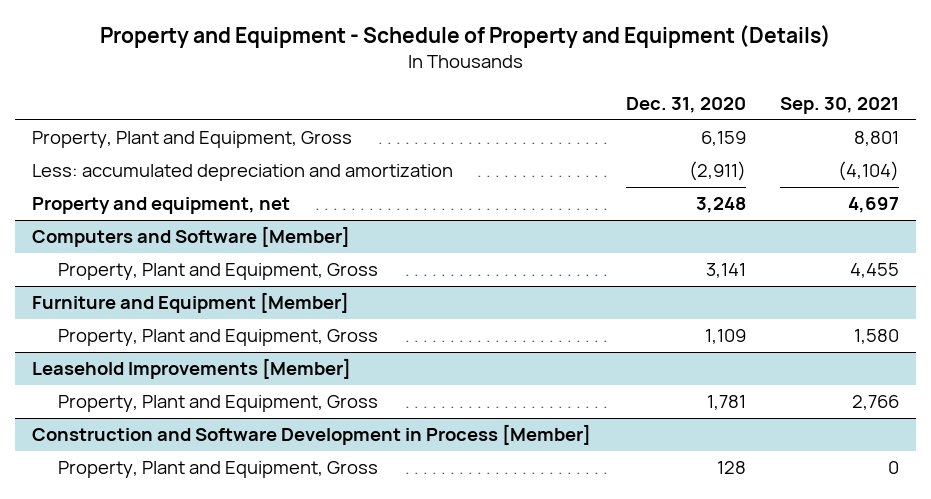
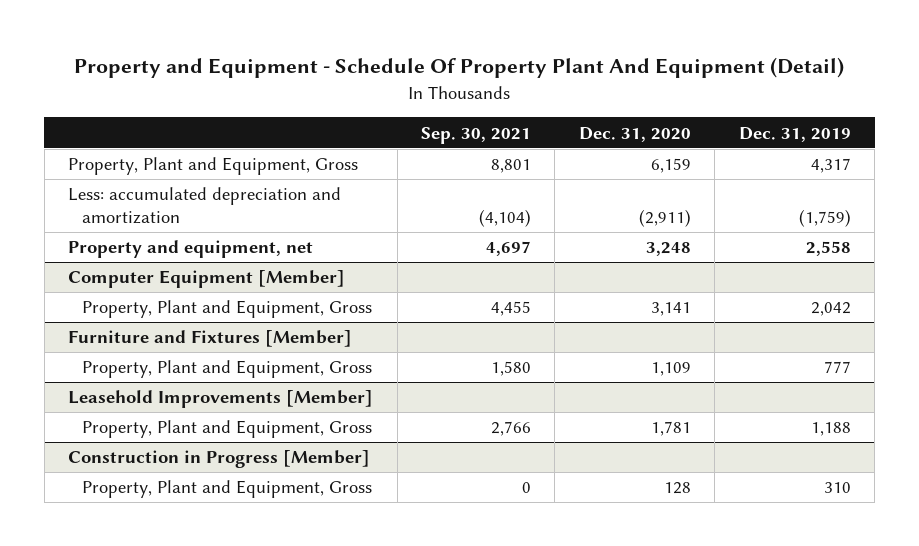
[99,25,831,49] Property and Equipment - Schedule of Property and Equipment (Details) -> [74,57,845,79] Property and Equipment - Schedule Of Property Plant And Equipment (Detail)
none -> [738,126,851,142] Dec. 31, 2019
[32,226,351,248] Computers and Software [Member] -> none
none -> [68,270,346,289] Computer Equipment [Member]
[32,292,350,314] Furniture and Equipment [Member] -> [68,330,353,348] Furniture and Fixtures [Member]
[32,424,592,446] Construction and Software Development in Process [Member] -> none
none -> [68,450,371,469] Construction in Progress [Member]

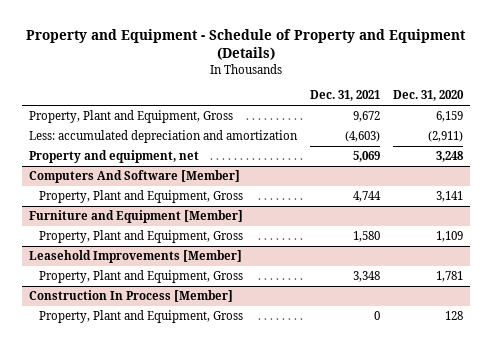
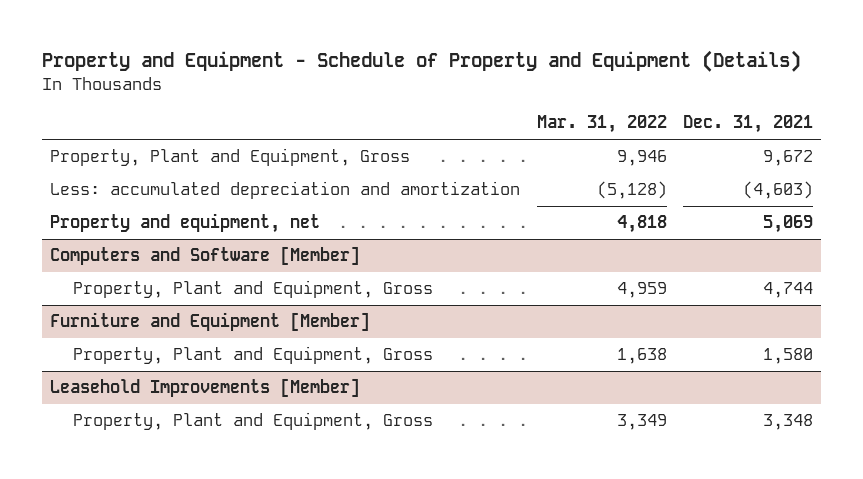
[393,90,465,102] Dec. 31, 2020 -> none
none -> [536,115,667,134] Mar. 31, 2022
[28,170,240,184] Computers And Software [Member] -> [50,246,361,266] Computers and Software [Member]
[28,290,233,303] Construction In Process [Member] -> none
[39,310,244,324] Property, Plant and Equipment, Gross -> none

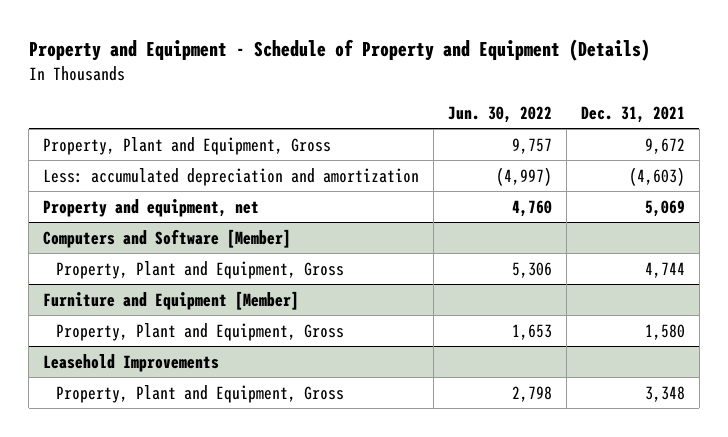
[536,115,667,134] Mar. 31, 2022 -> none
none -> [448,106,553,124] Jun. 30, 2022
[50,378,361,398] Leasehold Improvements [Member] -> [43,353,220,372] Leasehold Improvements

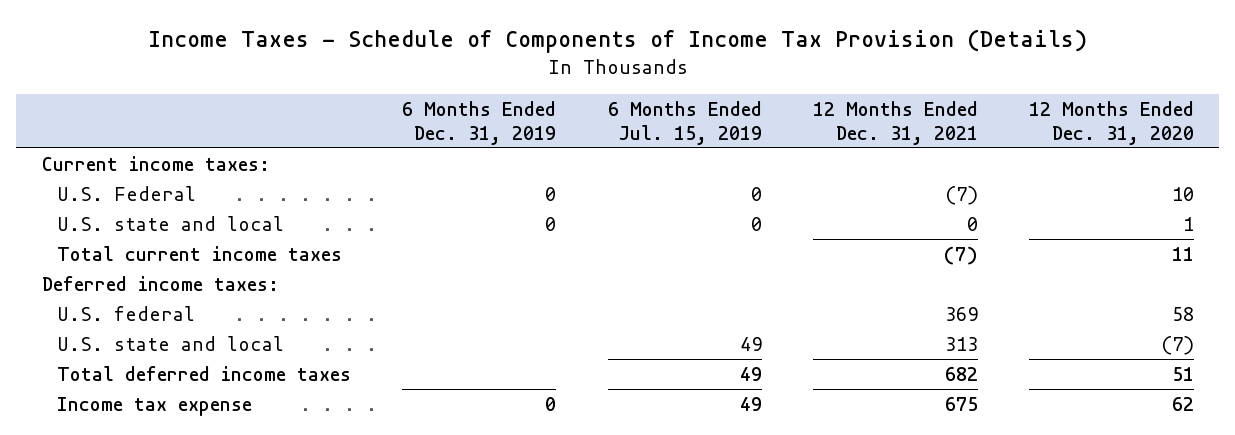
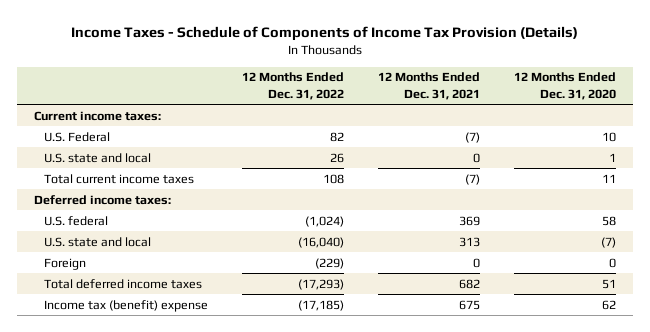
[402,100,557,145] 6 Months Ended Dec. 31, 2019 -> none
[607,100,762,145] 6 Months Ended Jul. 15, 2019 -> none
none -> [241,72,344,100] 12 Months Ended Dec. 31, 2022
none -> [43,257,86,270] Foreign
[57,396,253,416] Income tax expense -> [43,299,208,312] Income tax (benefit) expense

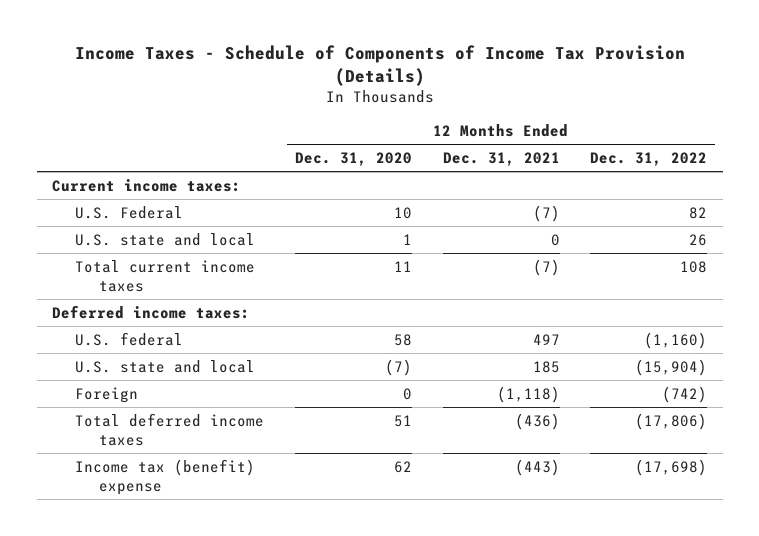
[304,215,344,227] (1,024) -> [644,331,708,349] (1,160)
[458,215,480,226] 369 -> [532,333,560,345] 497
[297,236,344,248] (16,040) -> [635,358,708,376] (15,904)
[458,236,480,247] 313 -> [532,360,560,373] 185
[314,257,344,269] (229) -> [662,385,708,403] (742)
[472,257,480,268] 0 -> [496,385,560,403] (1,118)
[297,278,344,290] (17,293) -> [635,412,708,430] (17,806)
[458,278,480,289] 682 -> [514,412,560,430] (436)
[297,299,344,311] (17,185) -> [635,458,708,476] (17,698)
[458,299,480,310] 675 -> [514,458,560,476] (443)

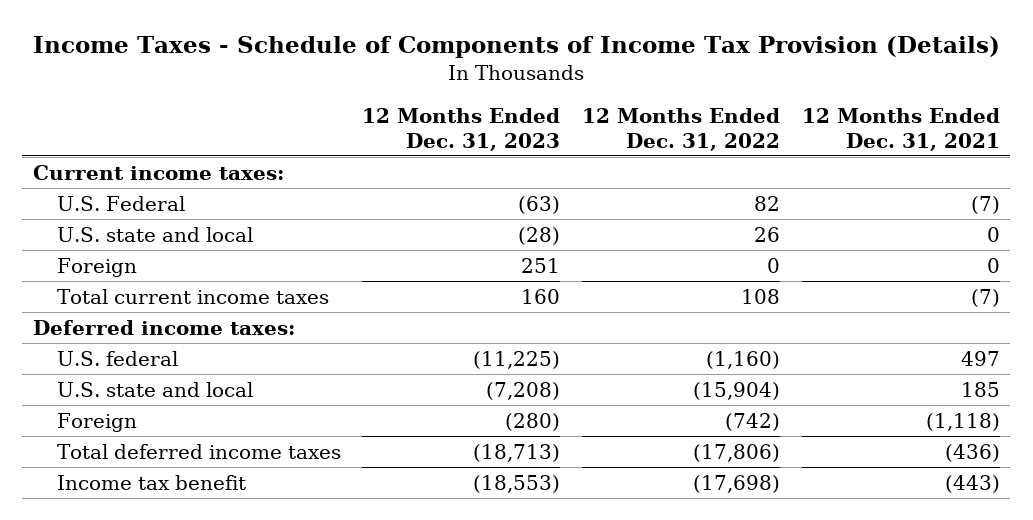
[295,151,413,166] Dec. 31, 2020 -> none
none -> [362,107,561,151] 12 Months Ended Dec. 31, 2023
none -> [56,257,137,277] Foreign
[75,458,256,495] Income tax (benefit) expense -> [56,474,246,490] Income tax benefit

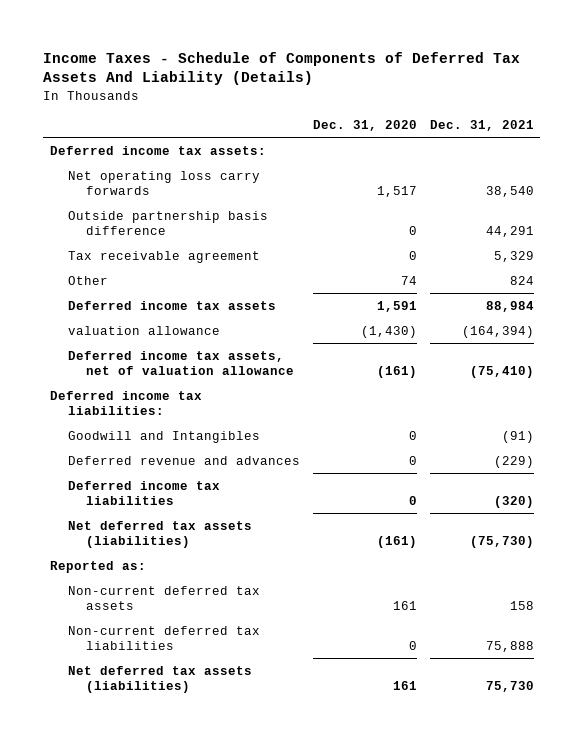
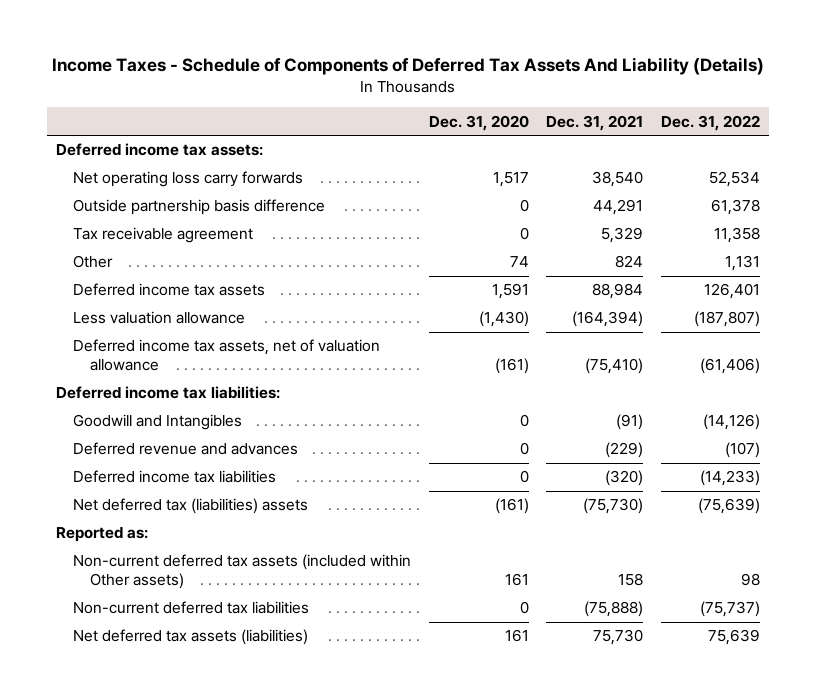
none -> [661,114,761,131] Dec. 31, 2022
[67,325,220,335] valuation allowance -> [73,311,246,325] Less valuation allowance
[67,520,252,548] Net deferred tax assets (liabilities) -> [73,498,309,515] Net deferred tax (liabilities) assets
[67,585,260,610] Non-current deferred tax assets -> [73,554,412,590] Non-current deferred tax assets (included within Other assets)
[485,640,534,652] 75,888 -> [584,601,644,618] (75,888)

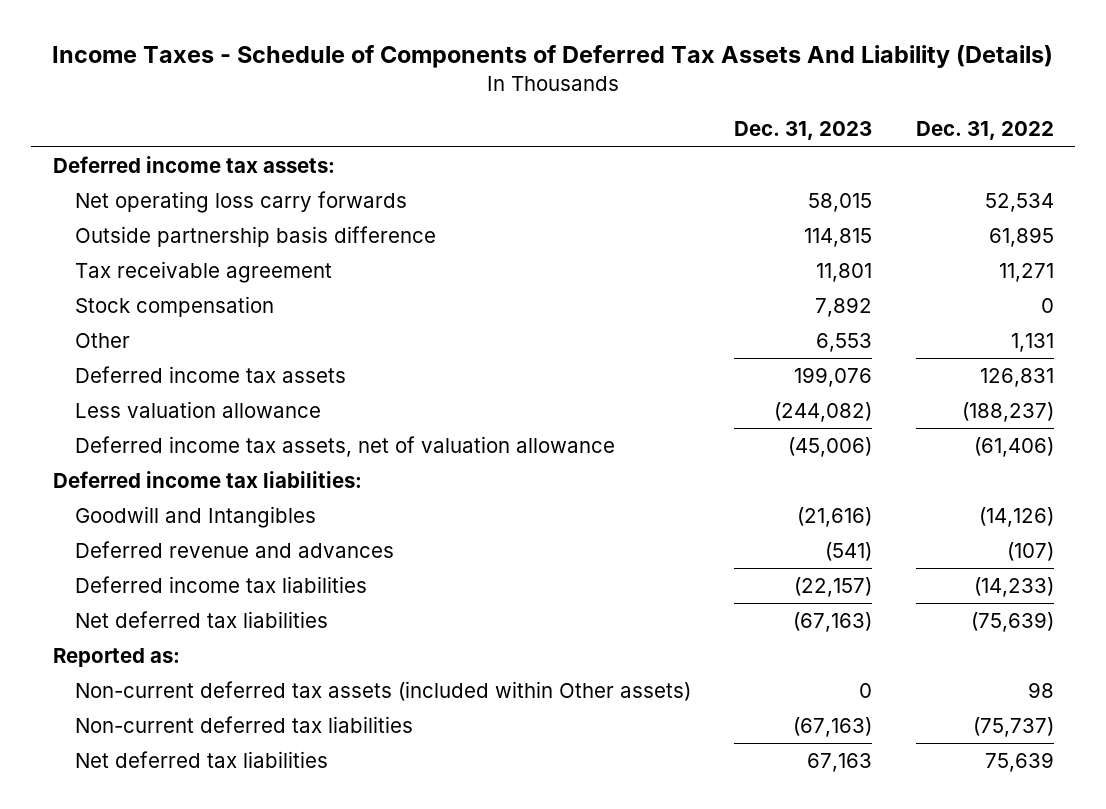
[428,114,529,131] Dec. 31, 2020 -> none
[546,114,644,131] Dec. 31, 2021 -> none
none -> [734,121,873,141] Dec. 31, 2023
[711,199,761,216] 61,378 -> [988,227,1054,248] 61,895
[714,227,761,244] 11,358 -> [998,263,1054,283] 11,271
none -> [75,296,275,318] Stock compensation
[704,283,761,300] 126,401 -> [979,368,1054,388] 126,831
[694,311,761,328] (187,807) -> [961,402,1054,423] (188,237)
[73,498,309,515] Net deferred tax (liabilities) assets -> [75,611,329,629] Net deferred tax liabilities
[73,629,309,646] Net deferred tax assets (liabilities) -> [75,751,329,769] Net deferred tax liabilities

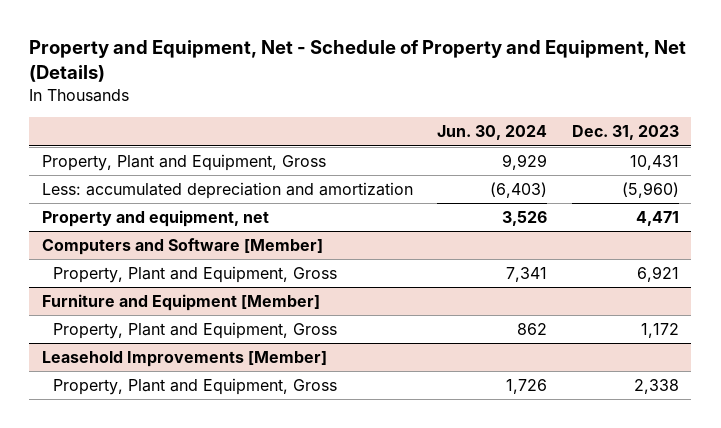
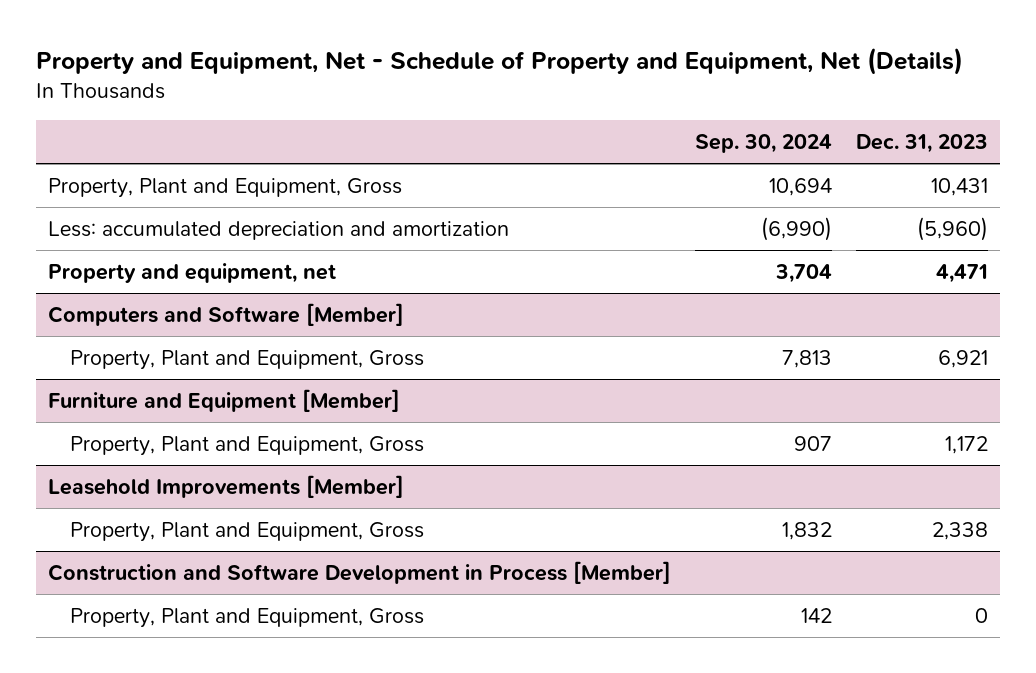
[437,125,548,141] Jun. 30, 2024 -> none
none -> [695,133,833,153] Sep. 30, 2024
none -> [48,560,672,584] Construction and Software Development in Process [Member]
none -> [70,607,425,628] Property, Plant and Equipment, Gross

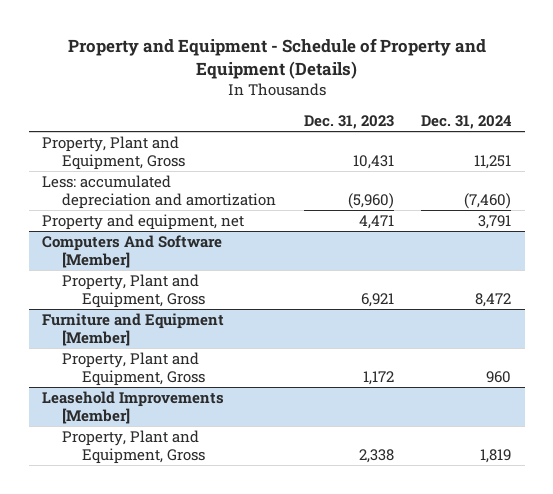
[36,47,964,76] Property and Equipment, Net - Schedule of Property and Equipment, Net (Details) -> [67,37,486,79] Property and Equipment - Schedule of Property and Equipment (Details)
[695,133,833,153] Sep. 30, 2024 -> none
none -> [420,114,512,129] Dec. 31, 2024
[48,302,405,326] Computers and Software [Member] -> [42,235,223,268] Computers And Software [Member]
[48,560,672,584] Construction and Software Development in Process [Member] -> none
[70,607,425,628] Property, Plant and Equipment, Gross -> none

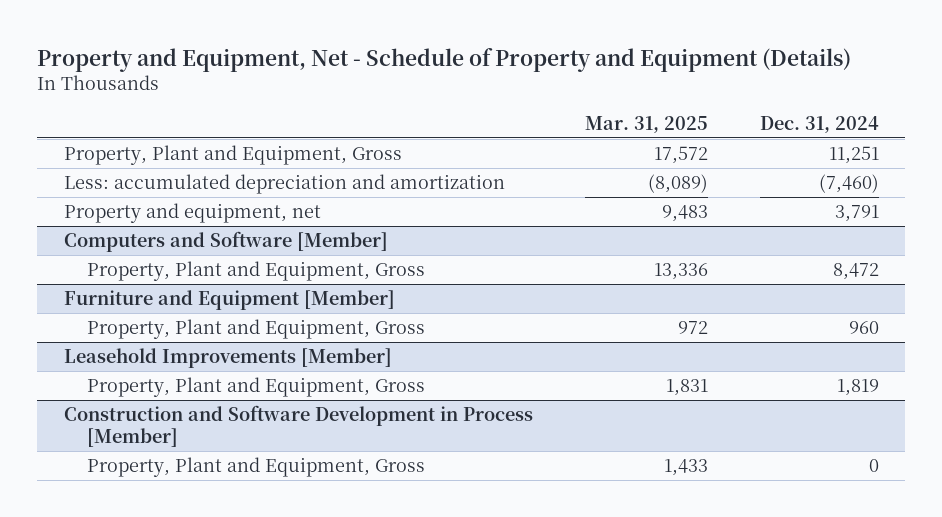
[67,37,486,79] Property and Equipment - Schedule of Property and Equipment (Details) -> [37,47,852,72] Property and Equipment, Net - Schedule of Property and Equipment (Details)
[303,114,394,129] Dec. 31, 2023 -> none
none -> [584,115,708,133] Mar. 31, 2025
[42,235,223,268] Computers And Software [Member] -> [63,231,388,253] Computers and Software [Member]
none -> [63,405,533,447] Construction and Software Development in Process [Member]
none -> [87,457,426,478] Property, Plant and Equipment, Gross

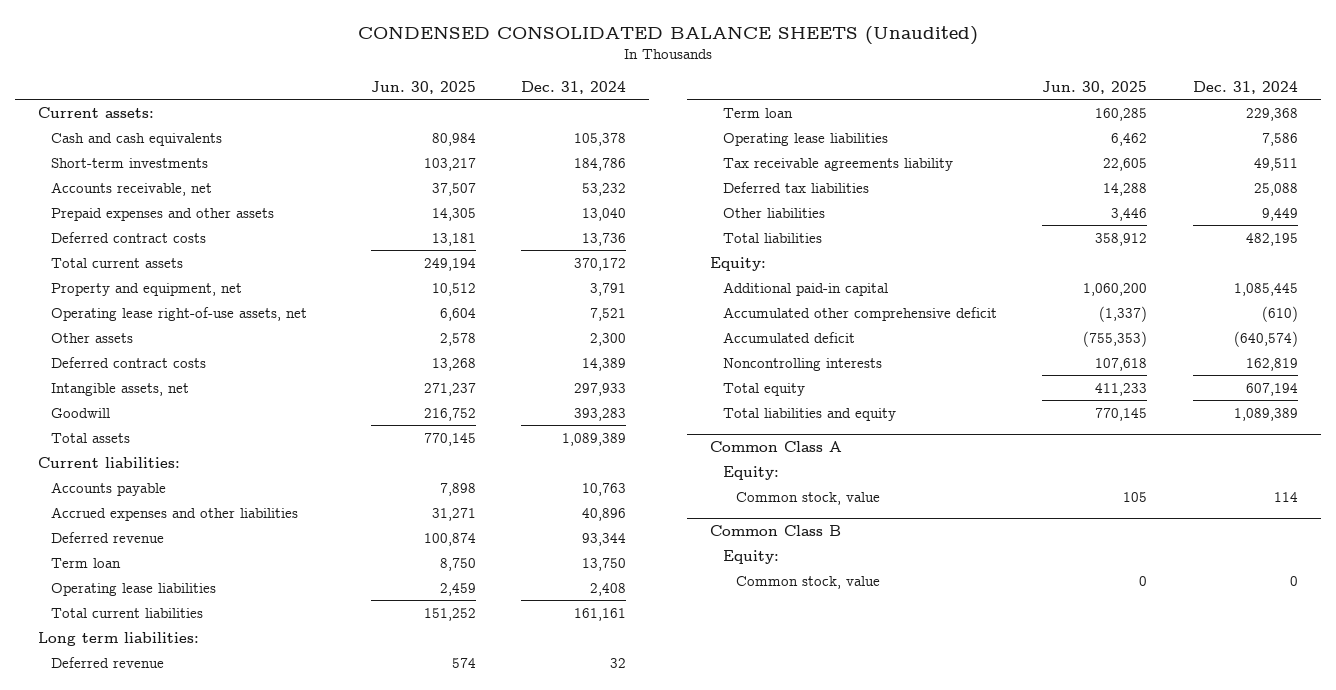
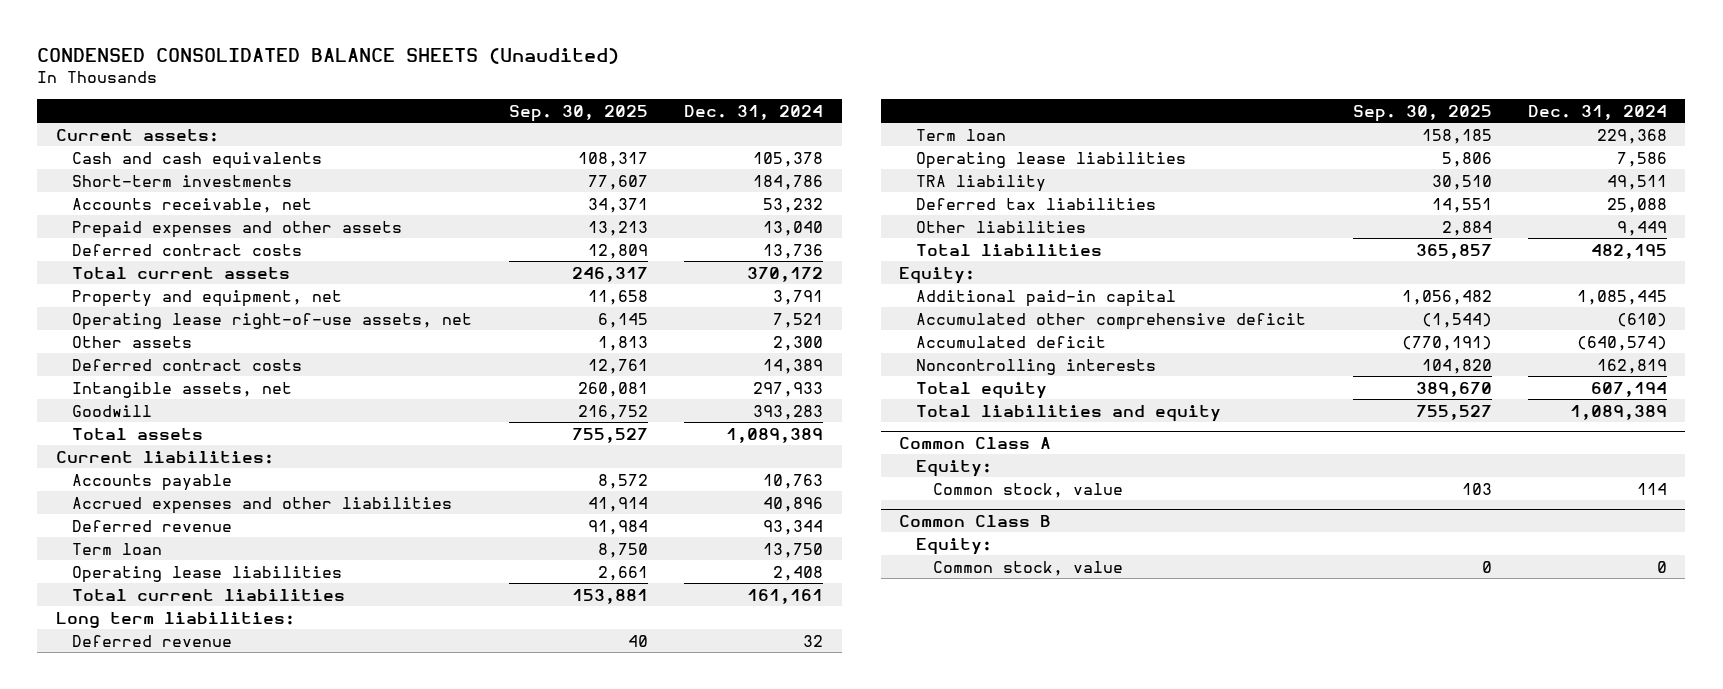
[370,81,476,95] Jun. 30, 2025 -> none
none -> [508,104,648,122] Sep. 30, 2025
[722,157,953,171] Tax receivable agreements liability -> [916,174,1047,192] TRA liability

